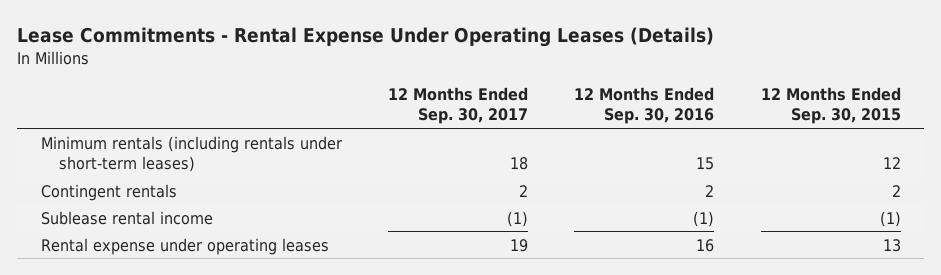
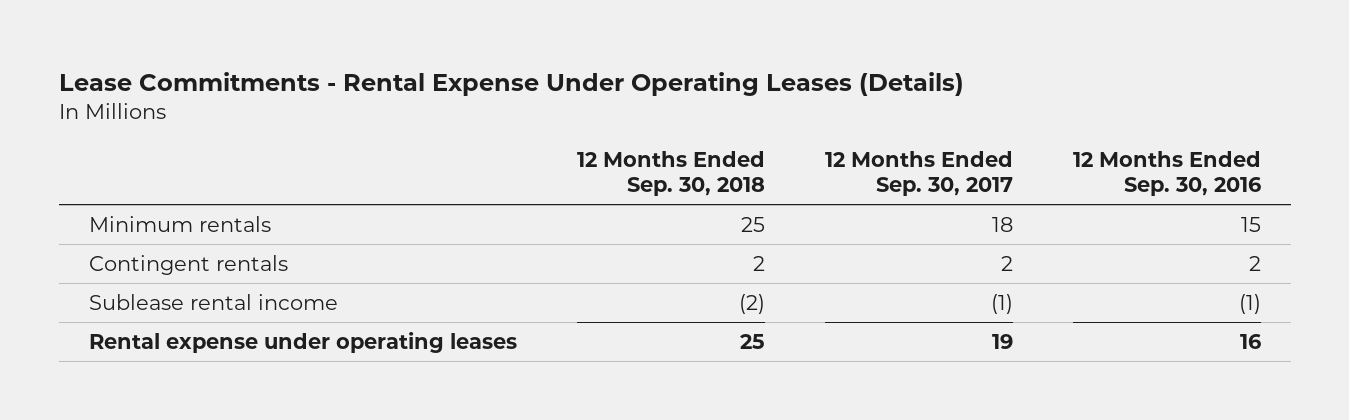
[760,87,901,125] 12 Months Ended Sep. 30, 2015 -> none
none -> [576,150,765,197] 12 Months Ended Sep. 30, 2018
[40,135,342,172] Minimum rentals (including rentals under short-term leases) -> [88,215,271,232] Minimum rentals

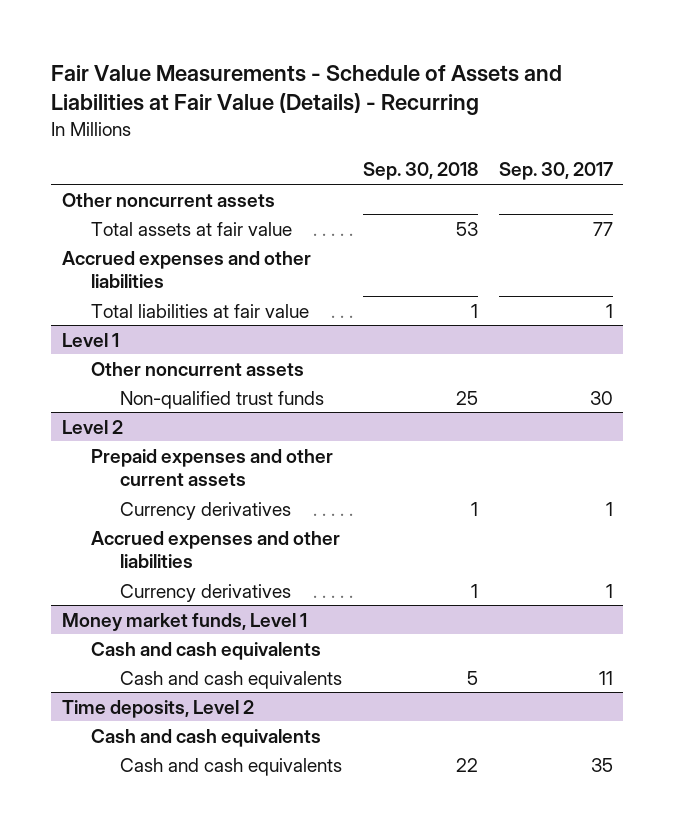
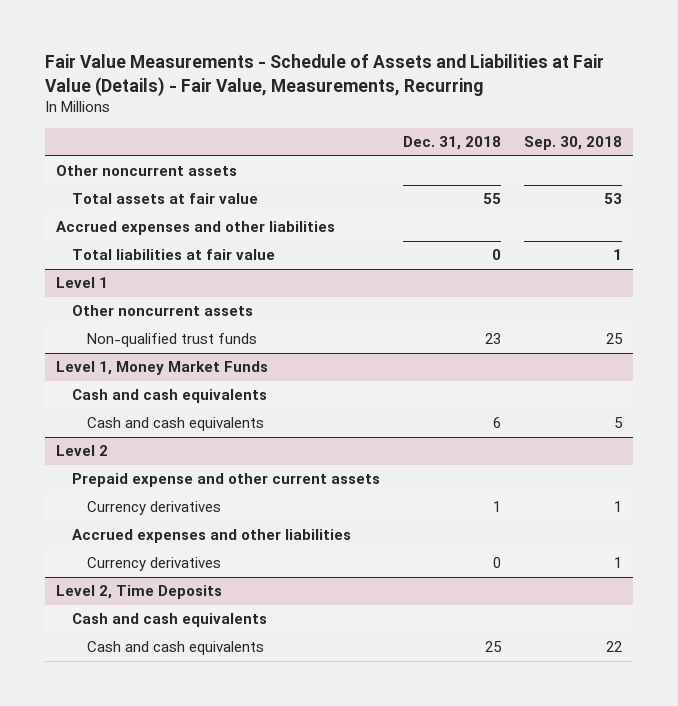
[51,64,563,116] Fair Value Measurements - Schedule of Assets and Liabilities at Fair Value (Details) - Recurring -> [44,54,604,96] Fair Value Measurements - Schedule of Assets and Liabilities at Fair Value (Details) - Fair Value, Measurements, Recurring
[498,162,613,181] Sep. 30, 2017 -> none
none -> [402,136,501,151] Dec. 31, 2018
none -> [56,361,269,376] Level 1, Money Market Funds
none -> [71,389,267,404] Cash and cash equivalents
none -> [86,417,264,432] Cash and cash equivalents
[90,448,333,486] Prepaid expenses and other current assets -> [71,473,380,488] Prepaid expense and other current assets
[61,612,307,631] Money market funds, Level 1 -> none
[90,641,321,660] Cash and cash equivalents -> none
[120,670,343,689] Cash and cash equivalents -> none
[61,699,254,718] Time deposits, Level 2 -> [56,585,223,600] Level 2, Time Deposits

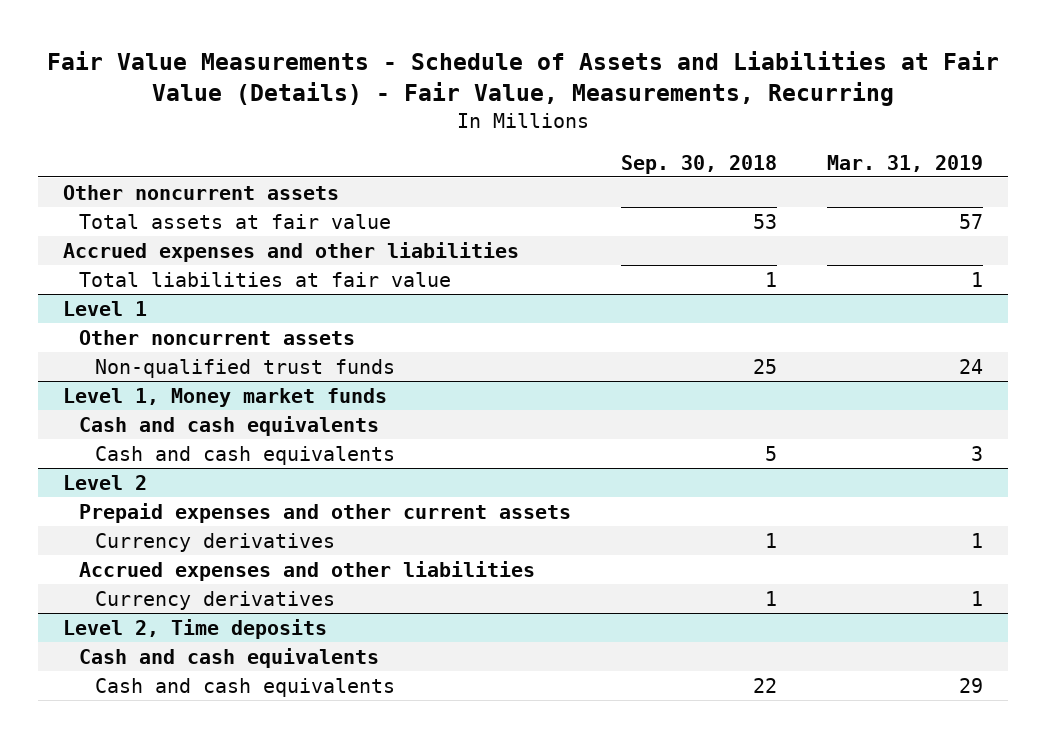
[402,136,501,151] Dec. 31, 2018 -> none
none -> [826,154,983,172] Mar. 31, 2019
[56,361,269,376] Level 1, Money Market Funds -> [63,387,388,407] Level 1, Money market funds
[71,473,380,488] Prepaid expense and other current assets -> [79,502,572,523] Prepaid expenses and other current assets
[56,585,223,600] Level 2, Time Deposits -> [63,618,328,639] Level 2, Time deposits

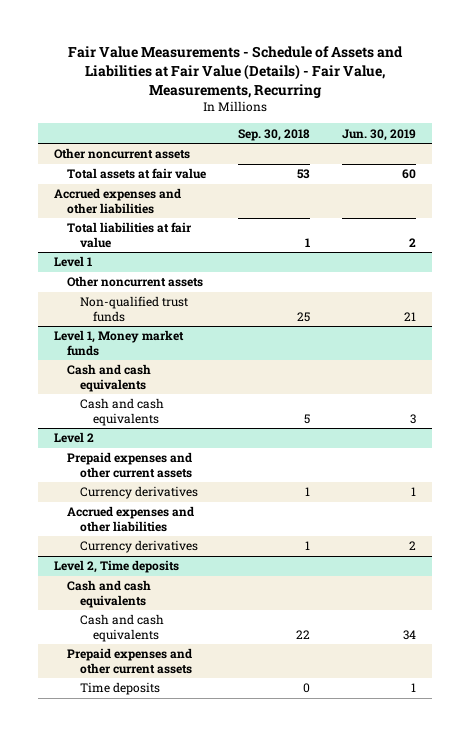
[826,154,983,172] Mar. 31, 2019 -> none
none -> [341,128,416,141] Jun. 30, 2019
none -> [67,648,193,674] Prepaid expenses and other current assets
none -> [80,682,161,696] Time deposits

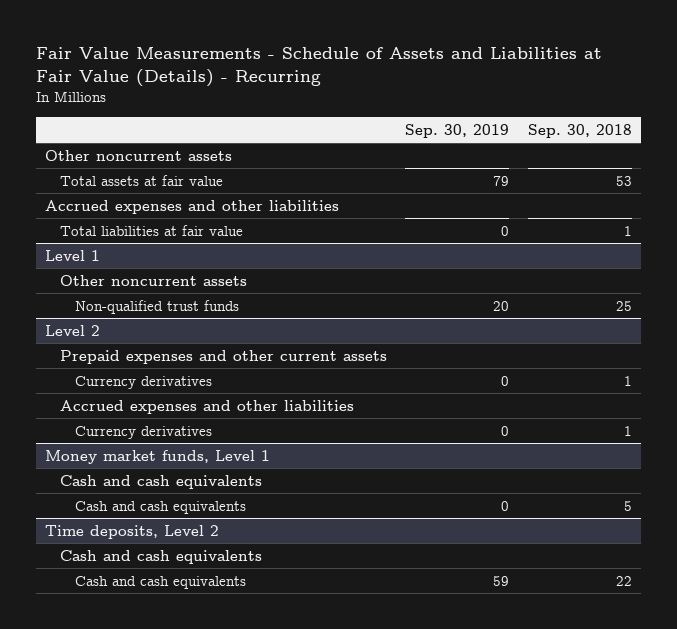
[67,46,403,98] Fair Value Measurements - Schedule of Assets and Liabilities at Fair Value (Details) - Fair Value, Measurements, Recurring -> [35,46,602,87] Fair Value Measurements - Schedule of Assets and Liabilities at Fair Value (Details) - Recurring
[341,128,416,141] Jun. 30, 2019 -> none
none -> [405,123,510,138] Sep. 30, 2019
[54,330,185,356] Level 1, Money market funds -> none
[67,364,152,392] Cash and cash equivalents -> none
[80,398,165,426] Cash and cash equivalents -> none
[54,560,180,574] Level 2, Time deposits -> none
none -> [44,449,270,464] Money market funds, Level 1
none -> [74,500,246,514] Cash and cash equivalents
none -> [44,524,219,539] Time deposits, Level 2
none -> [59,549,262,564] Cash and cash equivalents
[67,648,193,674] Prepaid expenses and other current assets -> none
[80,682,161,696] Time deposits -> none

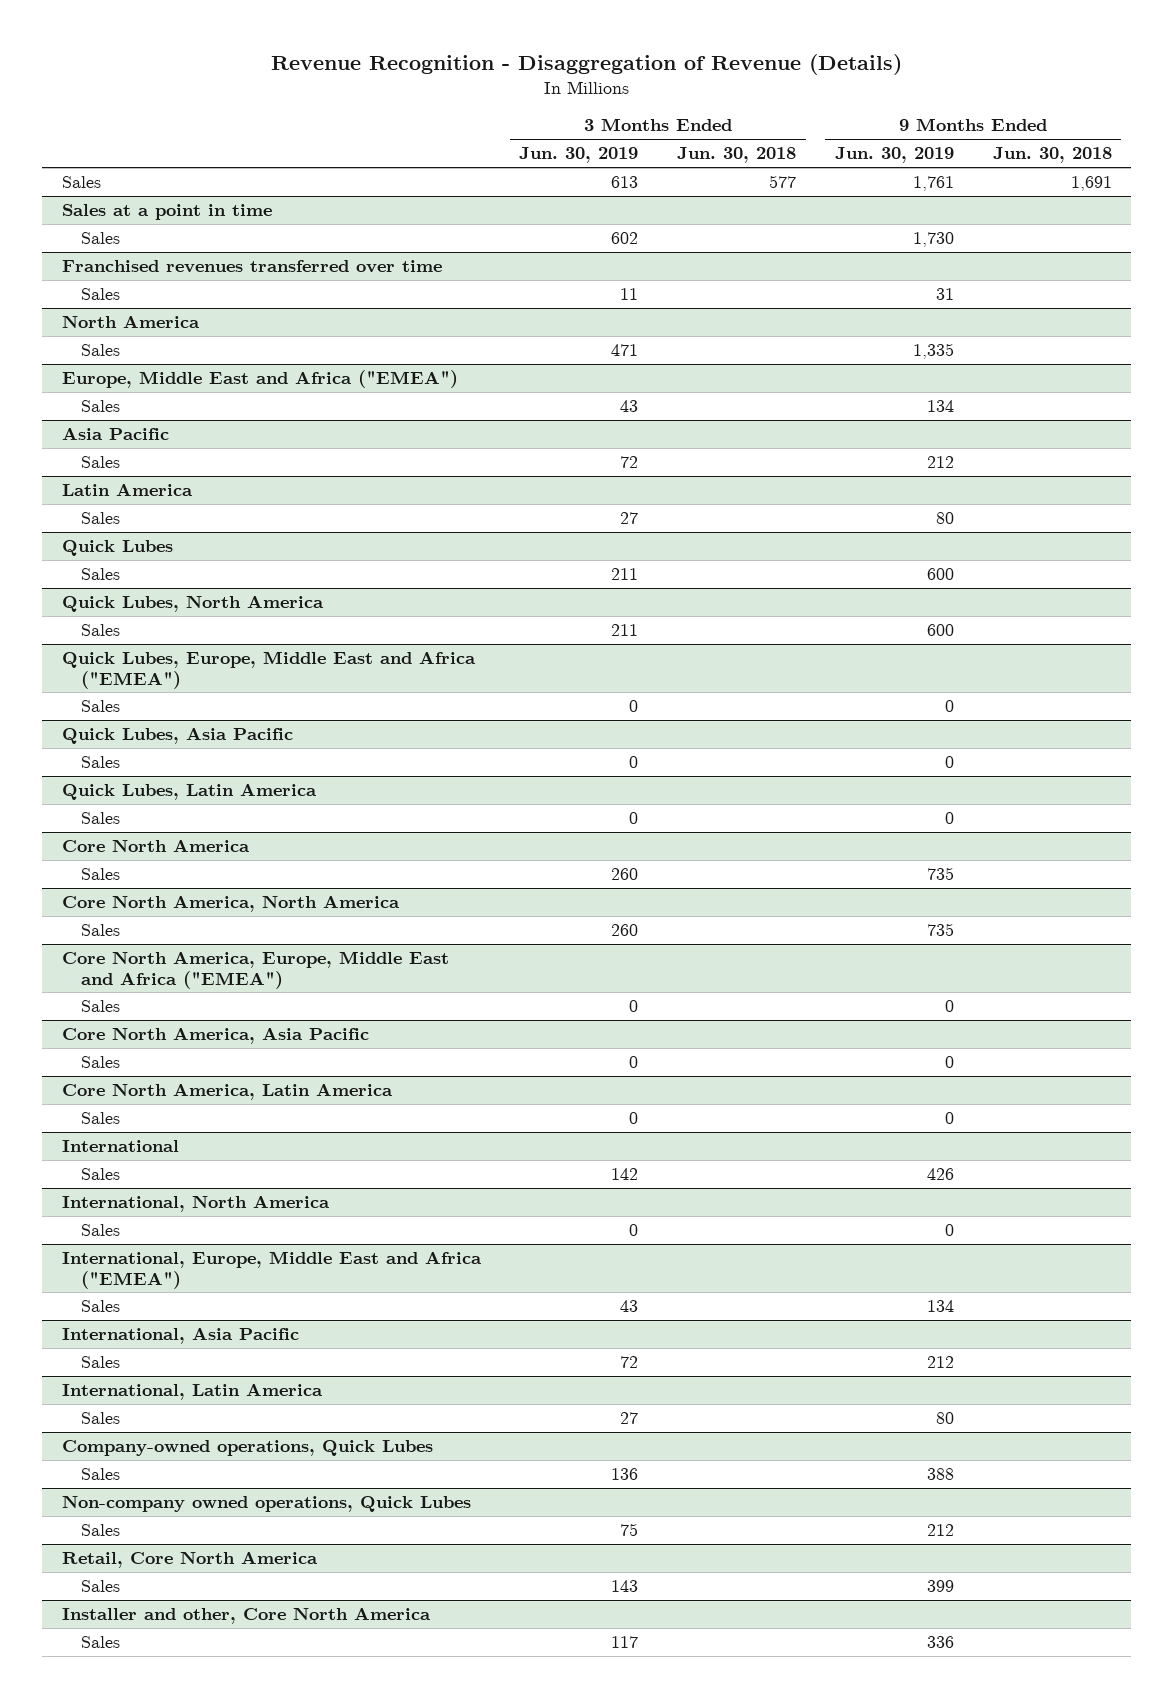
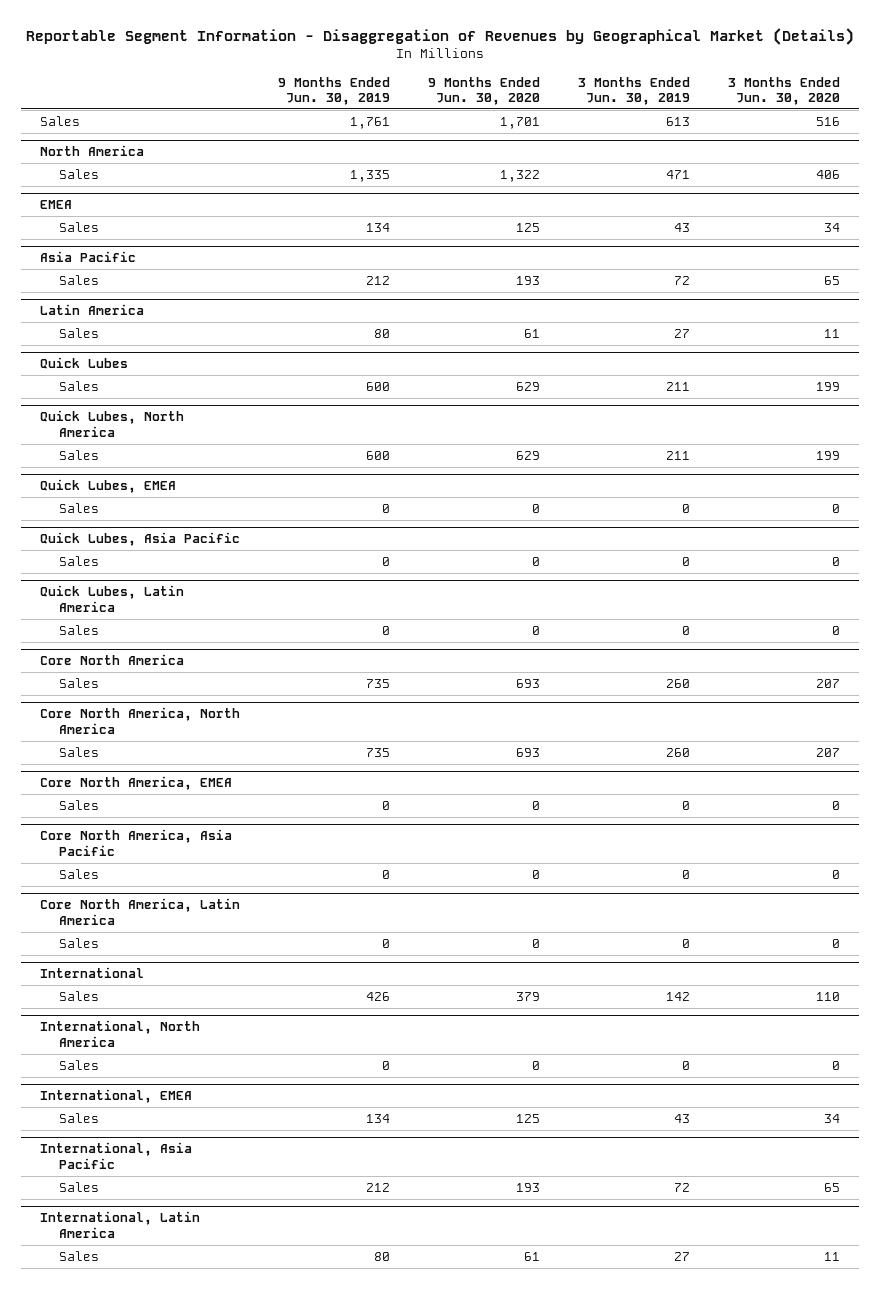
[270,53,902,75] Revenue Recognition - Disaggregation of Revenue (Details) -> [25,27,854,45] Reportable Segment Information - Disaggregation of Revenues by Geographical Market (Details)
[677,147,797,164] Jun. 30, 2018 -> none
[992,147,1112,164] Jun. 30, 2018 -> none
none -> [427,76,540,106] 9 Months Ended Jun. 30, 2020
none -> [727,76,840,106] 3 Months Ended Jun. 30, 2020
[61,204,272,221] Sales at a point in time -> none
[81,232,121,245] Sales -> none
[61,260,442,274] Franchised revenues transferred over time -> none
[81,288,121,301] Sales -> none
[61,370,458,389] Europe, Middle East and Africa ("EMEA") -> [39,200,72,210] EMEA
[61,651,476,689] Quick Lubes, Europe, Middle East and Africa ("EMEA") -> none
none -> [39,479,176,494] Quick Lubes, EMEA
[61,951,449,989] Core North America, Europe, Middle East and Africa ("EMEA") -> none
none -> [39,776,232,791] Core North America, EMEA
[61,1251,482,1289] International, Europe, Middle East and Africa ("EMEA") -> none
none -> [39,1089,192,1104] International, EMEA
[61,1440,433,1457] Company-owned operations, Quick Lubes -> none
[81,1468,121,1481] Sales -> none
[61,1495,471,1513] Non-company owned operations, Quick Lubes -> none
[81,1524,121,1537] Sales -> none
[61,1551,318,1569] Retail, Core North America -> none
[81,1580,121,1593] Sales -> none
[61,1607,431,1625] Installer and other, Core North America -> none
[81,1636,121,1649] Sales -> none

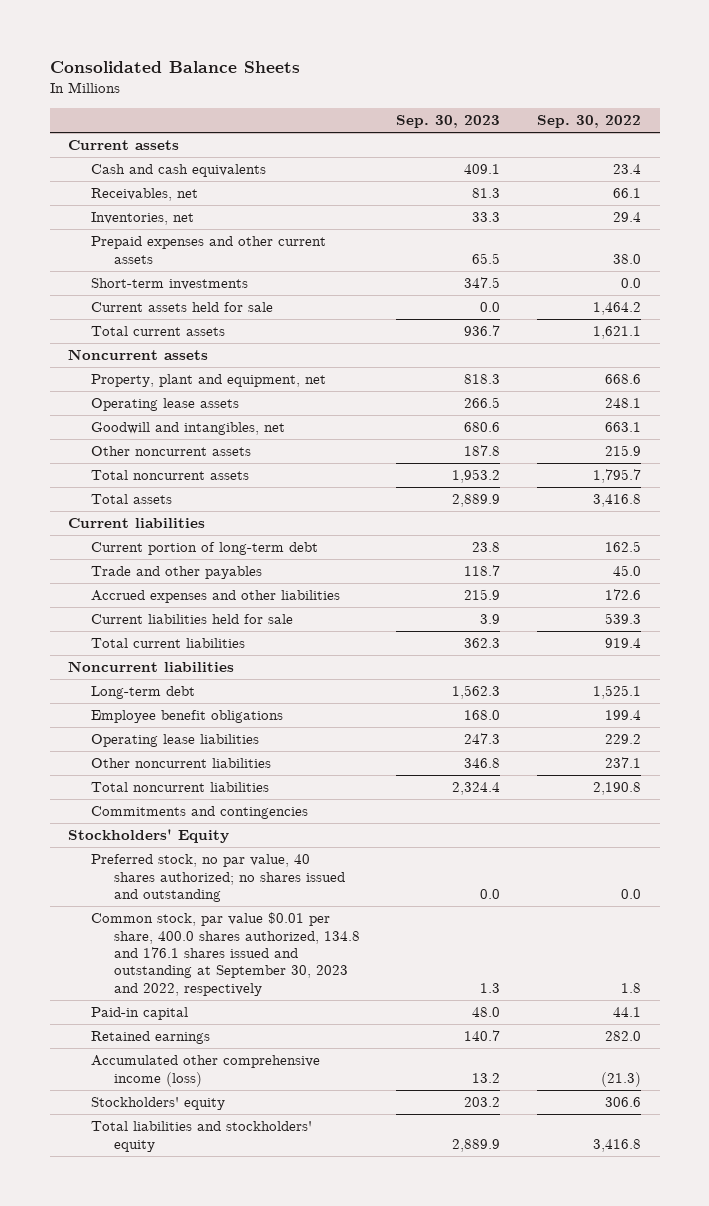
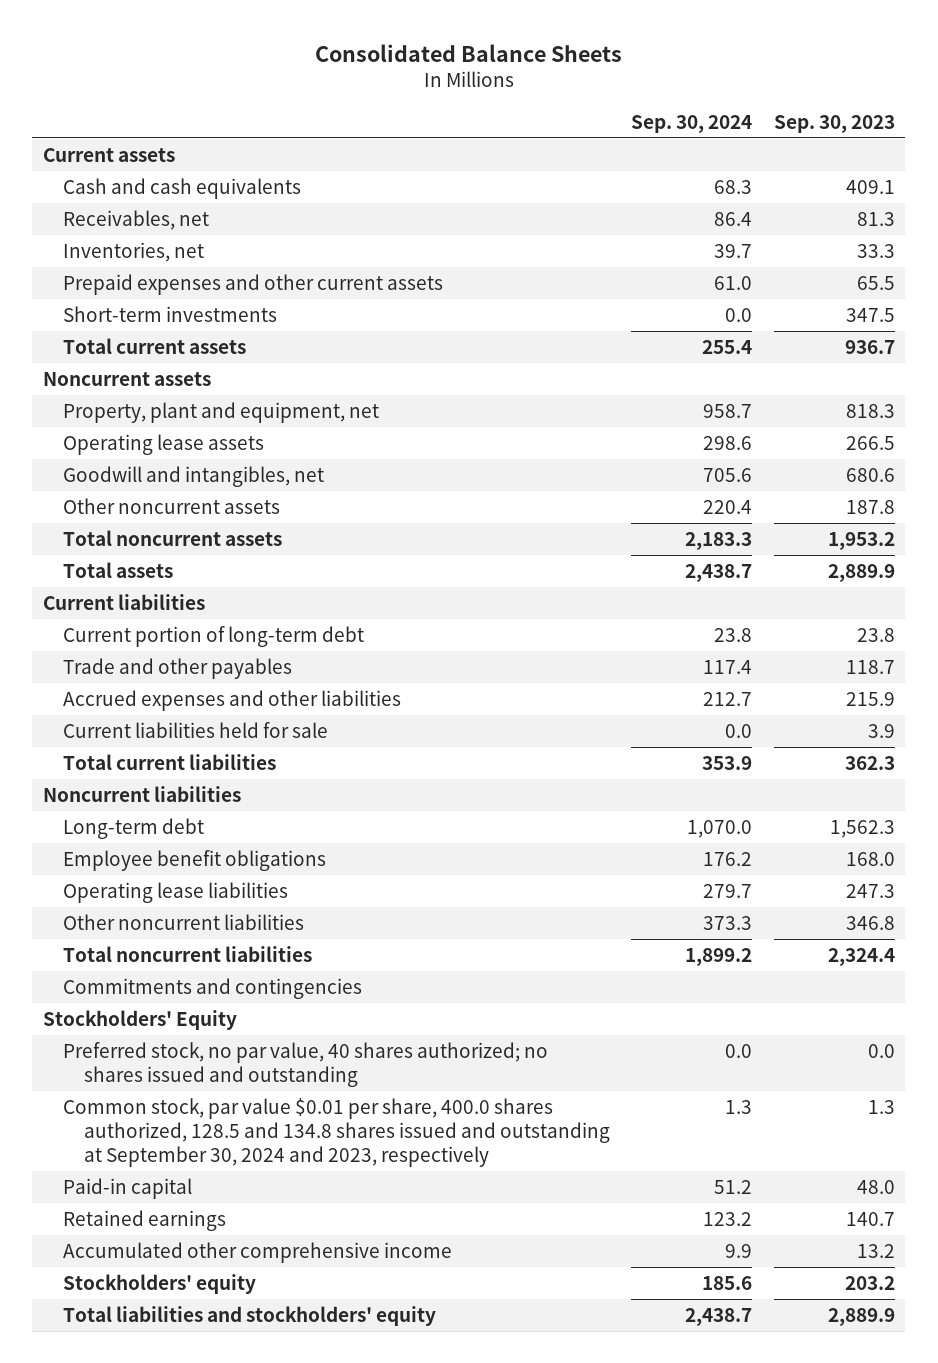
[537,115,642,129] Sep. 30, 2022 -> none
none -> [631,114,753,133] Sep. 30, 2024
[90,302,273,313] Current assets held for sale -> none
[90,912,360,996] Common stock, par value $0.01 per share, 400.0 shares authorized, 134.8 and 176.1 shares issued and outstanding at September 30, 2023 and 2022, respectively -> [63,1097,610,1168] Common stock, par value $0.01 per share, 400.0 shares authorized, 128.5 and 134.8 shares issued and outstanding at September 30, 2024 and 2023, respectively
[90,1055,320,1087] Accumulated other comprehensive income (loss) -> [63,1241,453,1263] Accumulated other comprehensive income

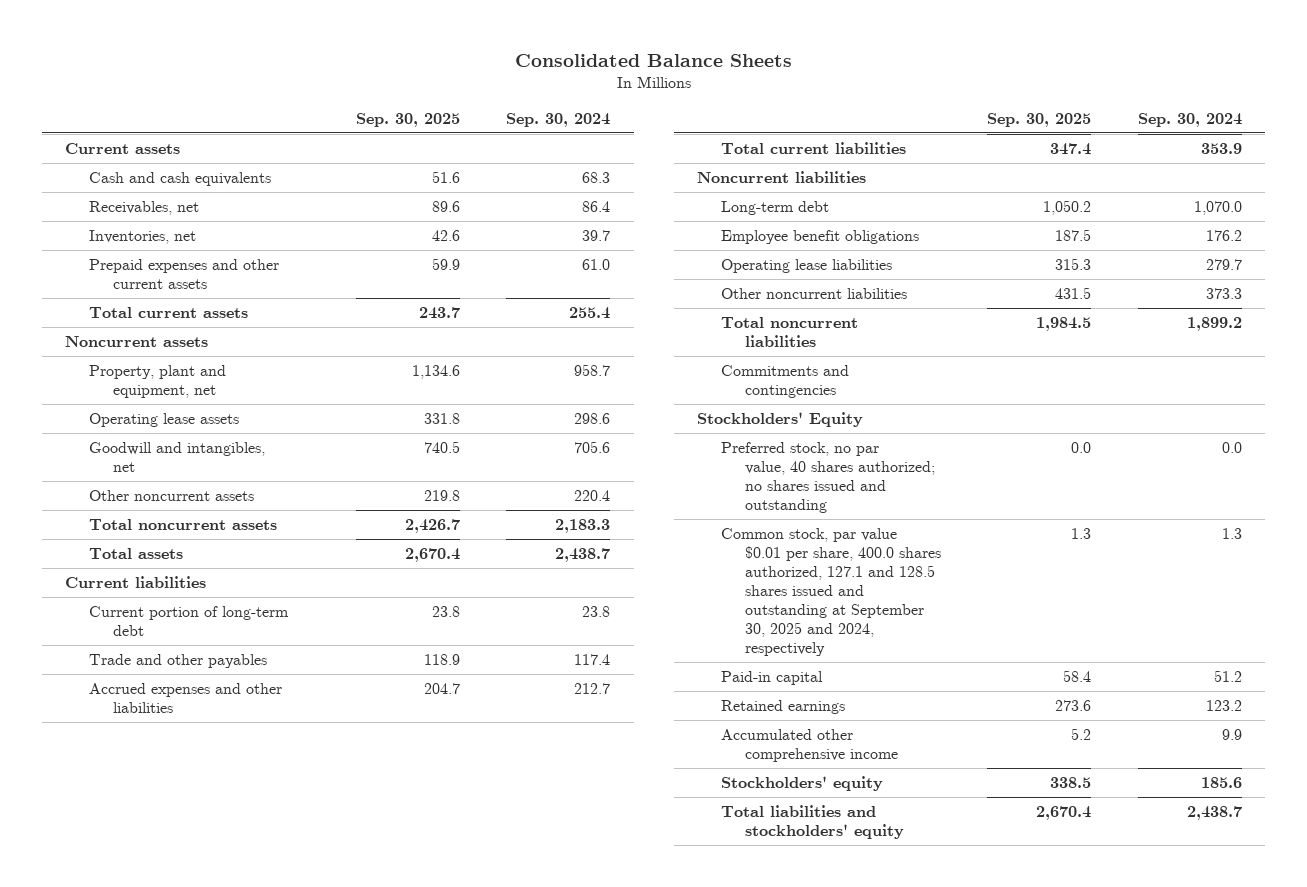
[773,114,895,133] Sep. 30, 2023 -> none
none -> [355,112,460,127] Sep. 30, 2025
[63,305,278,322] Short-term investments -> none
[63,721,329,738] Current liabilities held for sale -> none
[63,1097,610,1168] Common stock, par value $0.01 per share, 400.0 shares authorized, 128.5 and 134.8 shares issued and outstanding at September 30, 2024 and 2023, respectively -> [720,527,941,656] Common stock, par value $0.01 per share, 400.0 shares authorized, 127.1 and 128.5 shares issued and outstanding at September 30, 2025 and 2024, respectively

